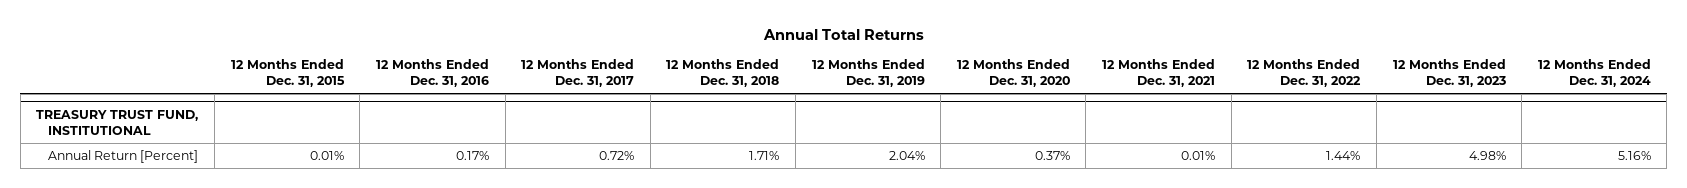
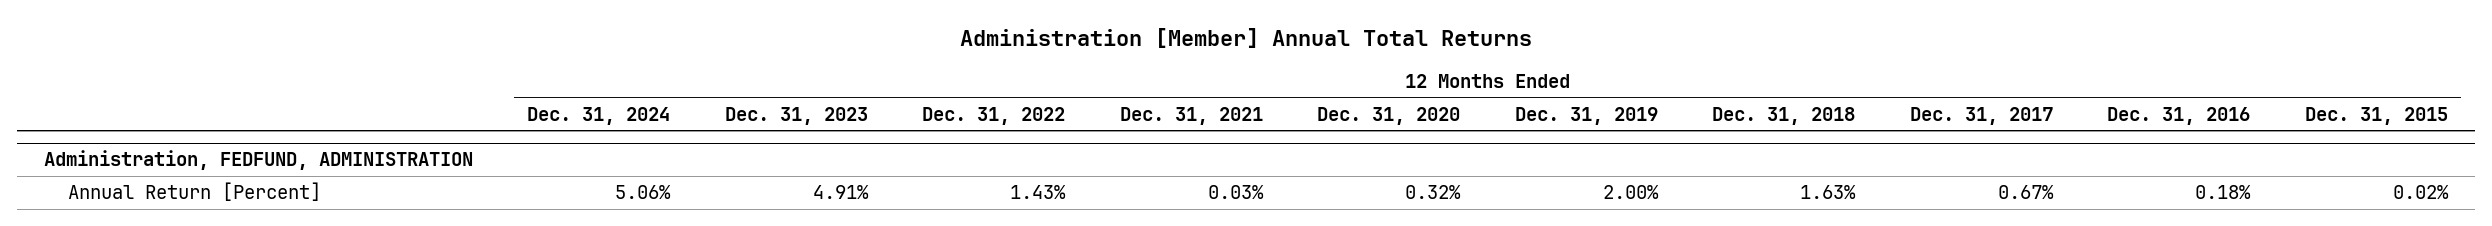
[762,28,924,40] Annual Total Returns -> [959,27,1532,48] Administration [Member] Annual Total Returns
[36,109,199,135] TREASURY TRUST FUND, INSTITUTIONAL -> none
none -> [43,150,473,171] Administration, FEDFUND, ADMINISTRATION
[309,150,344,160] 0.01% -> [2392,185,2449,200] 0.02%
[455,150,489,160] 0.17% -> [2195,185,2252,200] 0.18%
[599,150,635,160] 0.72% -> [1997,185,2054,200] 0.67%
[749,150,780,160] 1.71% -> [1800,185,1857,200] 1.63%
[888,150,925,160] 2.04% -> [1602,185,1659,200] 2.00%
[1034,150,1070,160] 0.37% -> [1405,185,1462,200] 0.32%
[1181,150,1216,160] 0.01% -> [1207,185,1264,200] 0.03%
[1326,150,1361,160] 1.44% -> [1010,185,1067,200] 1.43%
[1468,150,1506,160] 4.98% -> [812,185,869,200] 4.91%
[1617,150,1651,160] 5.16% -> [615,185,672,200] 5.06%

